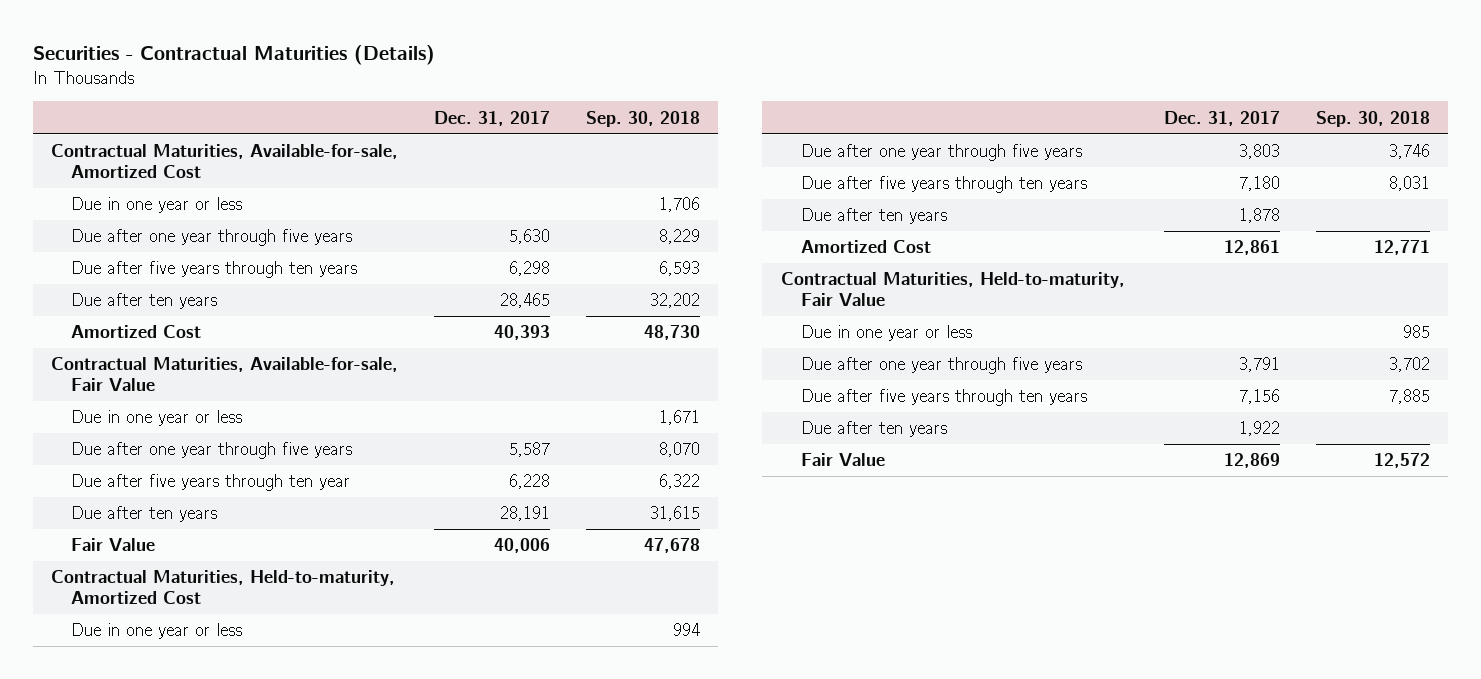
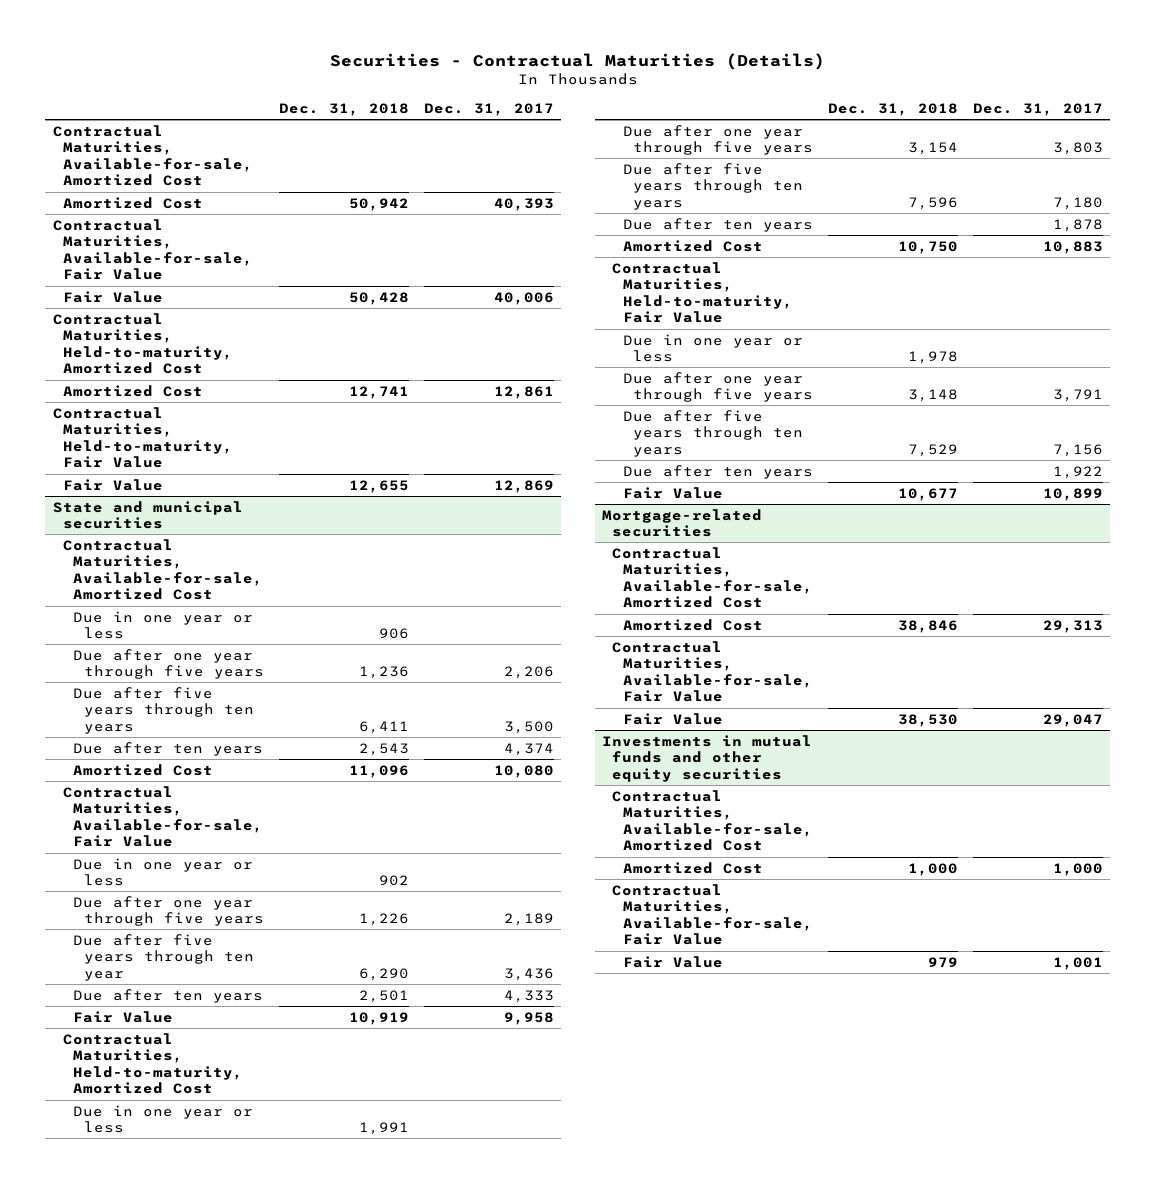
[586,110,701,127] Sep. 30, 2018 -> none
none -> [278,103,409,117] Dec. 31, 2018
[71,197,243,214] Due in one year or less -> none
[71,229,353,247] Due after one year through five years -> none
[71,261,358,279] Due after five years through ten years -> none
[71,293,218,310] Due after ten years -> none
[71,410,243,427] Due in one year or less -> none
[71,442,353,460] Due after one year through five years -> none
[71,474,351,492] Due after five years through ten year -> none
[71,506,218,523] Due after ten years -> none
[800,240,931,254] Amortized Cost -> [63,384,204,397] Amortized Cost
none -> [52,406,234,469] Contractual Maturities, Held-to-maturity, Fair Value
[800,453,885,467] Fair Value -> [63,478,164,491] Fair Value
none -> [52,500,243,530] State and municipal securities
none -> [63,538,264,601] Contractual Maturities, Available-for-sale, Amortized Cost
none -> [73,648,264,680] Due after one year through five years
none -> [73,686,254,734] Due after five years through ten years
none -> [73,741,264,756] Due after ten years
none -> [73,763,214,776] Amortized Cost
none -> [63,785,264,848] Contractual Maturities, Available-for-sale, Fair Value
none -> [73,857,254,887] Due in one year or less
none -> [73,895,264,927] Due after one year through five years
none -> [73,933,254,981] Due after five years through ten year
none -> [73,988,264,1003] Due after ten years
none -> [73,1010,174,1023] Fair Value
none -> [63,1032,244,1095] Contractual Maturities, Held-to-maturity, Amortized Cost
none -> [73,1104,254,1134] Due in one year or less
none -> [622,239,763,252] Amortized Cost
none -> [622,486,723,499] Fair Value
none -> [602,508,763,538] Mortgage-related securities
none -> [612,546,813,609] Contractual Maturities, Available-for-sale, Amortized Cost
none -> [622,618,763,631] Amortized Cost
none -> [612,640,813,703] Contractual Maturities, Available-for-sale, Fair Value
none -> [622,712,723,725] Fair Value
none -> [602,734,813,782] Investments in mutual funds and other equity securities
none -> [612,789,813,852] Contractual Maturities, Available-for-sale, Amortized Cost
none -> [622,861,763,874] Amortized Cost
none -> [612,883,813,946] Contractual Maturities, Available-for-sale, Fair Value
none -> [622,955,723,968] Fair Value

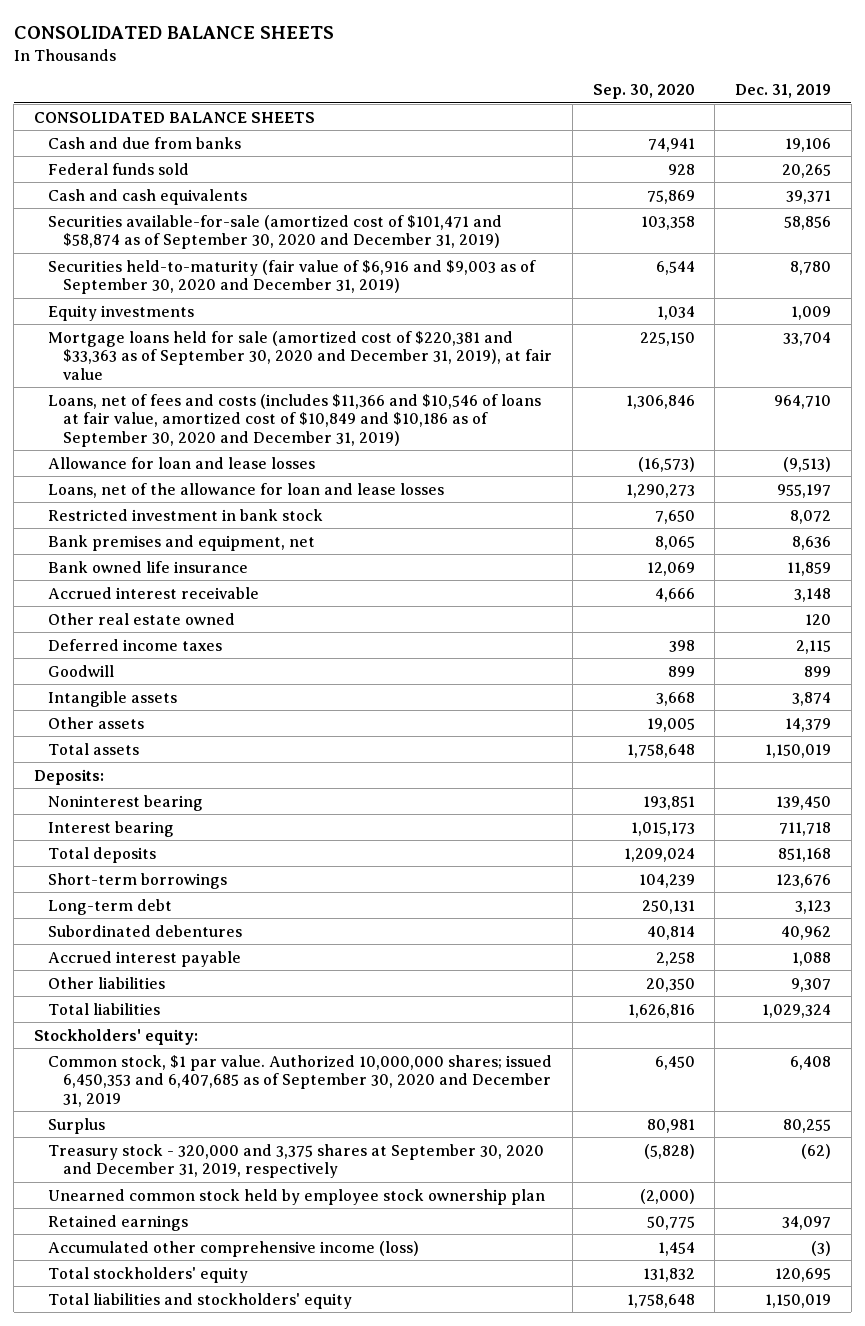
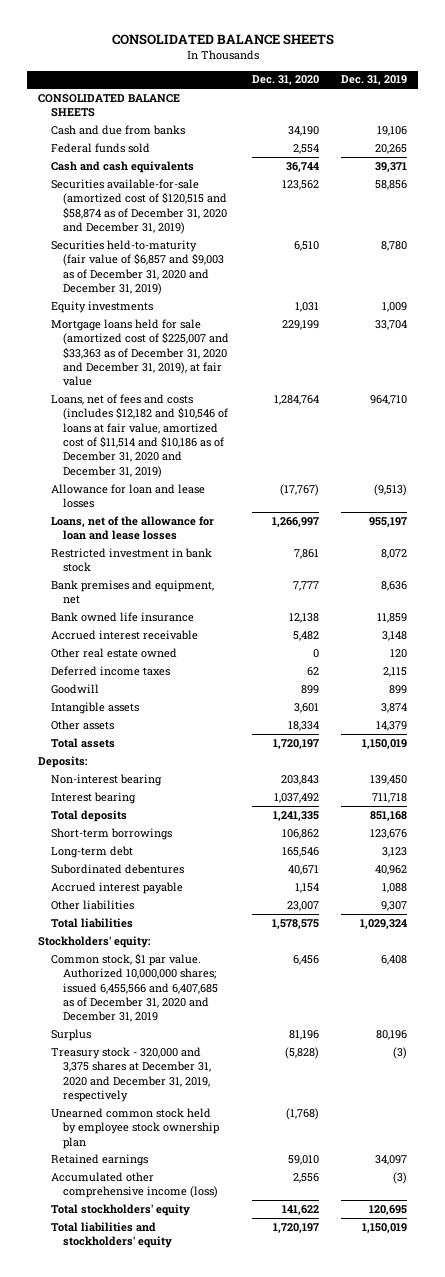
[592,84,695,100] Sep. 30, 2020 -> none
none -> [251,75,319,86] Dec. 31, 2020
[48,214,503,250] Securities available-for-sale (amortized cost of $101,471 and $58,874 as of September 30, 2020 and December 31, 2019) -> [50,178,228,235] Securities available-for-sale (amortized cost of $120,515 and $58,874 as of December 31, 2020 and December 31, 2019)
[48,259,537,295] Securities held-to-maturity (fair value of $6,916 and $9,003 as of September 30, 2020 and December 31, 2019) -> [50,239,225,296] Securities held-to-maturity (fair value of $6,857 and $9,003 as of December 31, 2020 and December 31, 2019)
[48,330,552,380] Mortgage loans held for sale (amortized cost of $220,381 and $33,363 as of September 30, 2020 and December 31, 2019), at fair value -> [50,318,230,387] Mortgage loans held for sale (amortized cost of $225,007 and $33,363 as of December 31, 2020 and December 31, 2019), at fair value
[48,393,542,447] Loans, net of fees and costs (includes $11,366 and $10,546 of loans at fair value, amortized cost of $10,849 and $10,186 as of September 30, 2020 and December 31, 2019) -> [50,393,229,478] Loans, net of fees and costs (includes $12,182 and $10,546 of loans at fair value, amortized cost of $11,514 and $10,186 as of December 31, 2020 and December 31, 2019)
[48,794,204,811] Noninterest bearing -> [50,773,162,786] Non-interest bearing
[48,1054,553,1107] Common stock, $1 par value. Authorized 10,000,000 shares; issued 6,450,353 and 6,407,685 as of September 30, 2020 and December 31, 2019 -> [50,952,219,1023] Common stock, $1 par value. Authorized 10,000,000 shares; issued 6,455,566 and 6,407,685 as of December 31, 2020 and December 31, 2019
[782,1118,831,1133] 80,255 -> [376,1029,408,1040] 80,196
[48,1143,545,1179] Treasury stock - 320,000 and 3,375 shares at September 30, 2020 and December 31, 2019, respectively -> [50,1046,212,1103] Treasury stock - 320,000 and 3,375 shares at December 31, 2020 and December 31, 2019, respectively
[800,1143,831,1159] (62) -> [393,1046,408,1059] (3)

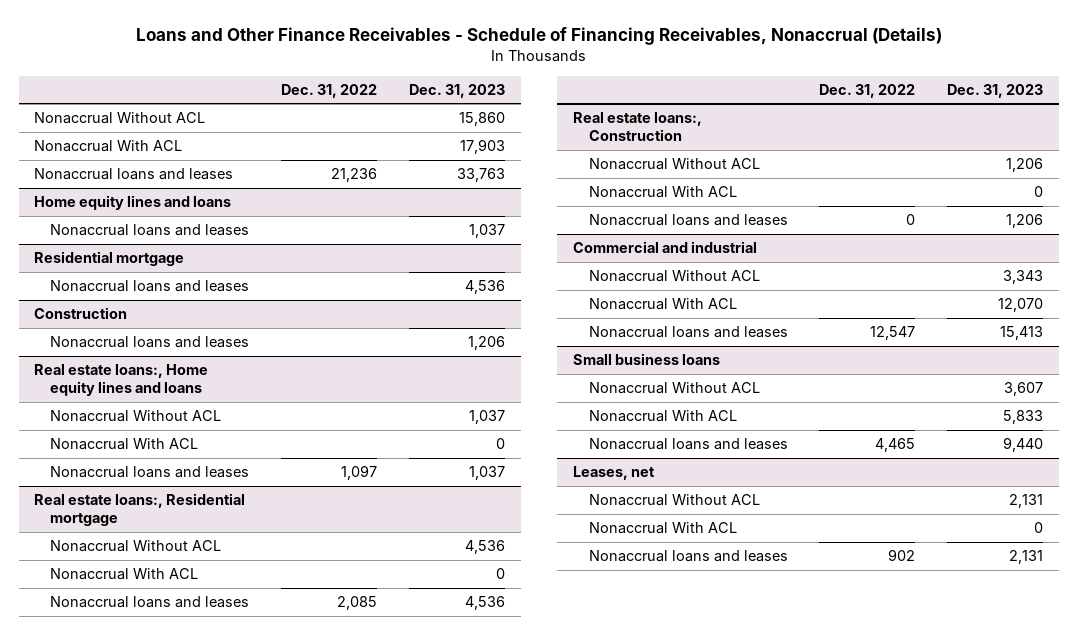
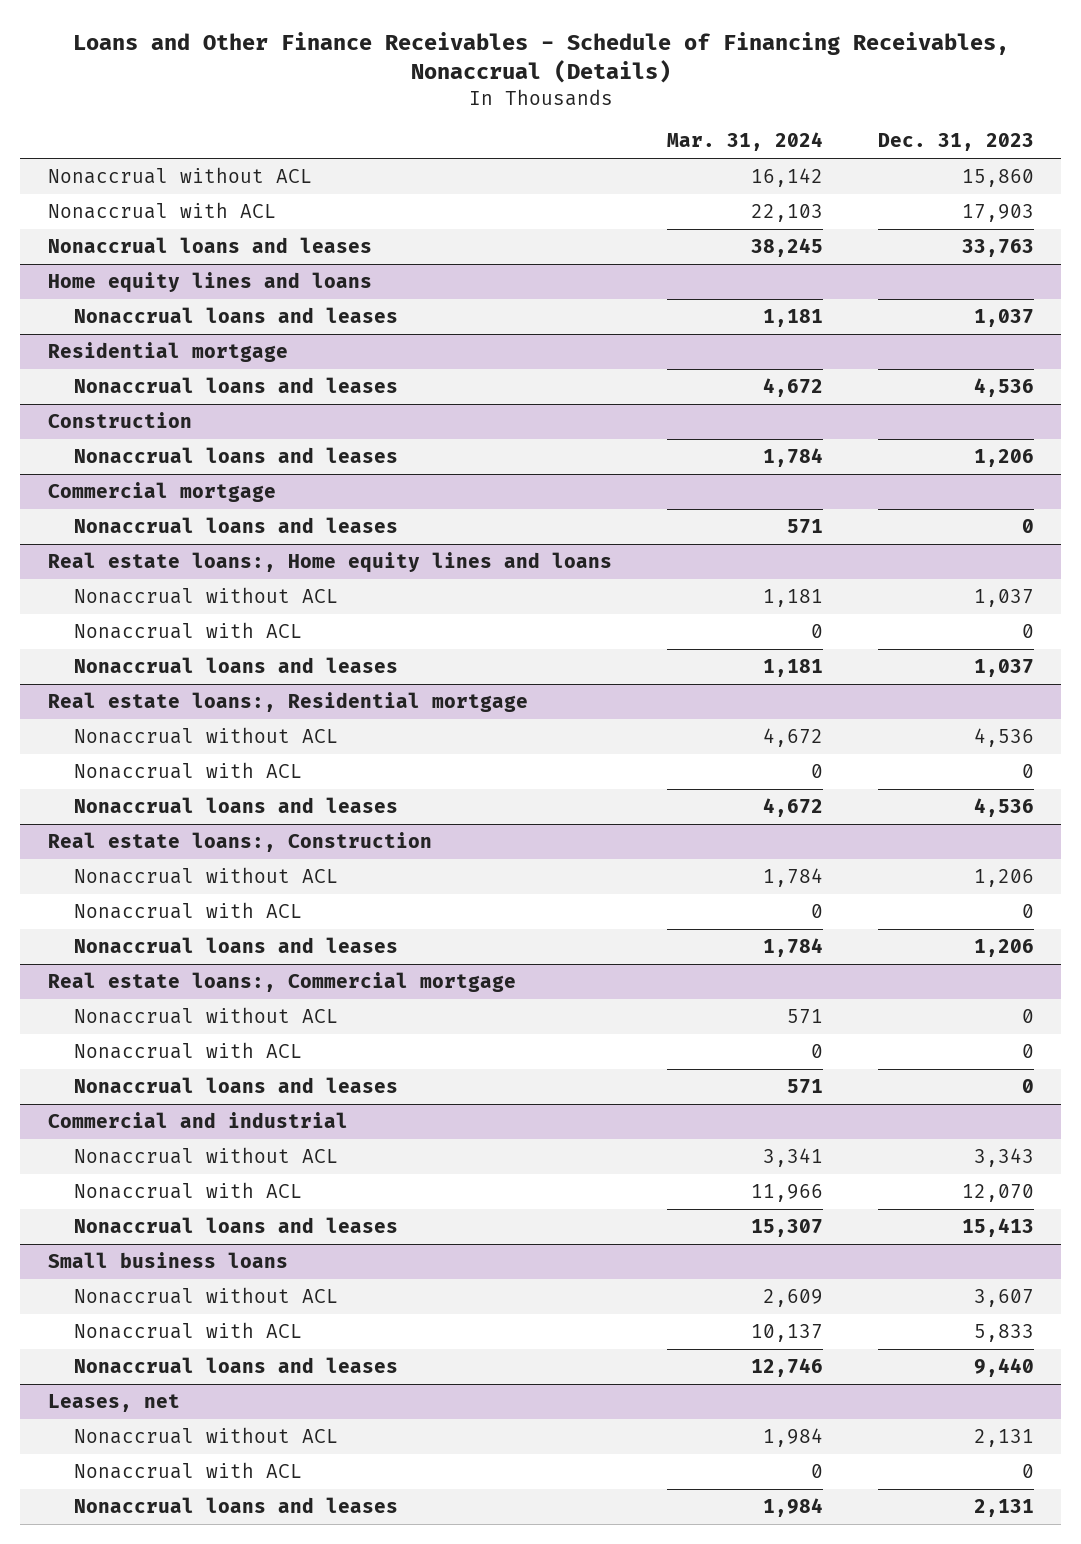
[280,83,377,98] Dec. 31, 2022 -> none
none -> [666,132,823,152] Mar. 31, 2024
[34,112,206,125] Nonaccrual Without ACL -> [47,166,312,184] Nonaccrual without ACL
[34,140,183,153] Nonaccrual With ACL -> [47,201,276,219] Nonaccrual with ACL
none -> [47,481,276,502] Commercial mortgage
none -> [74,516,399,533] Nonaccrual loans and leases
[50,410,222,423] Nonaccrual Without ACL -> [74,586,339,604] Nonaccrual without ACL
[50,438,199,451] Nonaccrual With ACL -> [74,621,303,639] Nonaccrual with ACL
[50,540,222,553] Nonaccrual Without ACL -> [74,726,339,744] Nonaccrual without ACL
[50,568,199,581] Nonaccrual With ACL -> [74,761,303,779] Nonaccrual with ACL
[588,158,760,171] Nonaccrual Without ACL -> [74,866,339,884] Nonaccrual without ACL
[588,186,737,199] Nonaccrual With ACL -> [74,901,303,919] Nonaccrual with ACL
none -> [47,971,516,992] Real estate loans:, Commercial mortgage
none -> [74,1006,339,1024] Nonaccrual without ACL
none -> [74,1041,303,1059] Nonaccrual with ACL
none -> [74,1076,399,1093] Nonaccrual loans and leases
[588,270,760,283] Nonaccrual Without ACL -> [74,1146,339,1164] Nonaccrual without ACL
[588,298,737,311] Nonaccrual With ACL -> [74,1181,303,1199] Nonaccrual with ACL
[588,382,760,395] Nonaccrual Without ACL -> [74,1286,339,1304] Nonaccrual without ACL
[588,410,737,423] Nonaccrual With ACL -> [74,1321,303,1339] Nonaccrual with ACL
[588,494,760,507] Nonaccrual Without ACL -> [74,1426,339,1444] Nonaccrual without ACL
[588,522,737,535] Nonaccrual With ACL -> [74,1461,303,1479] Nonaccrual with ACL

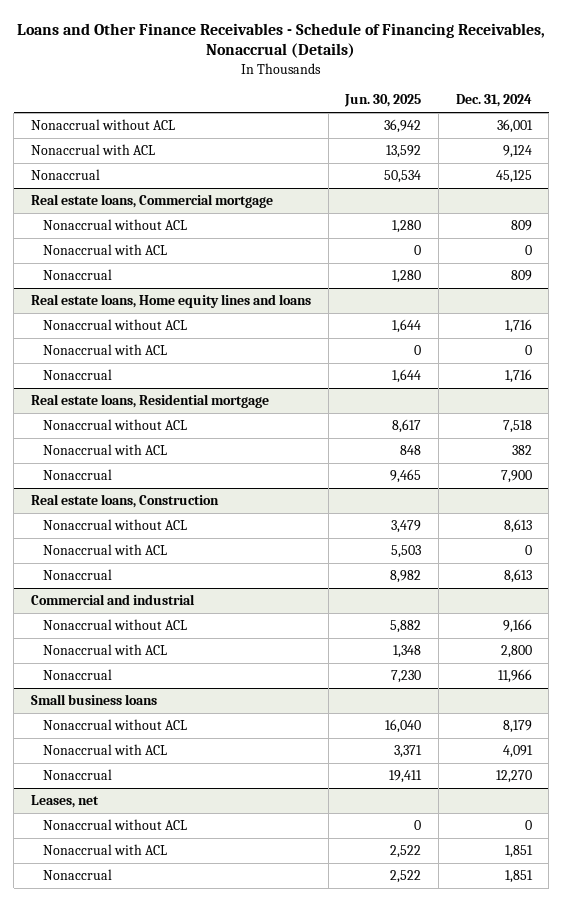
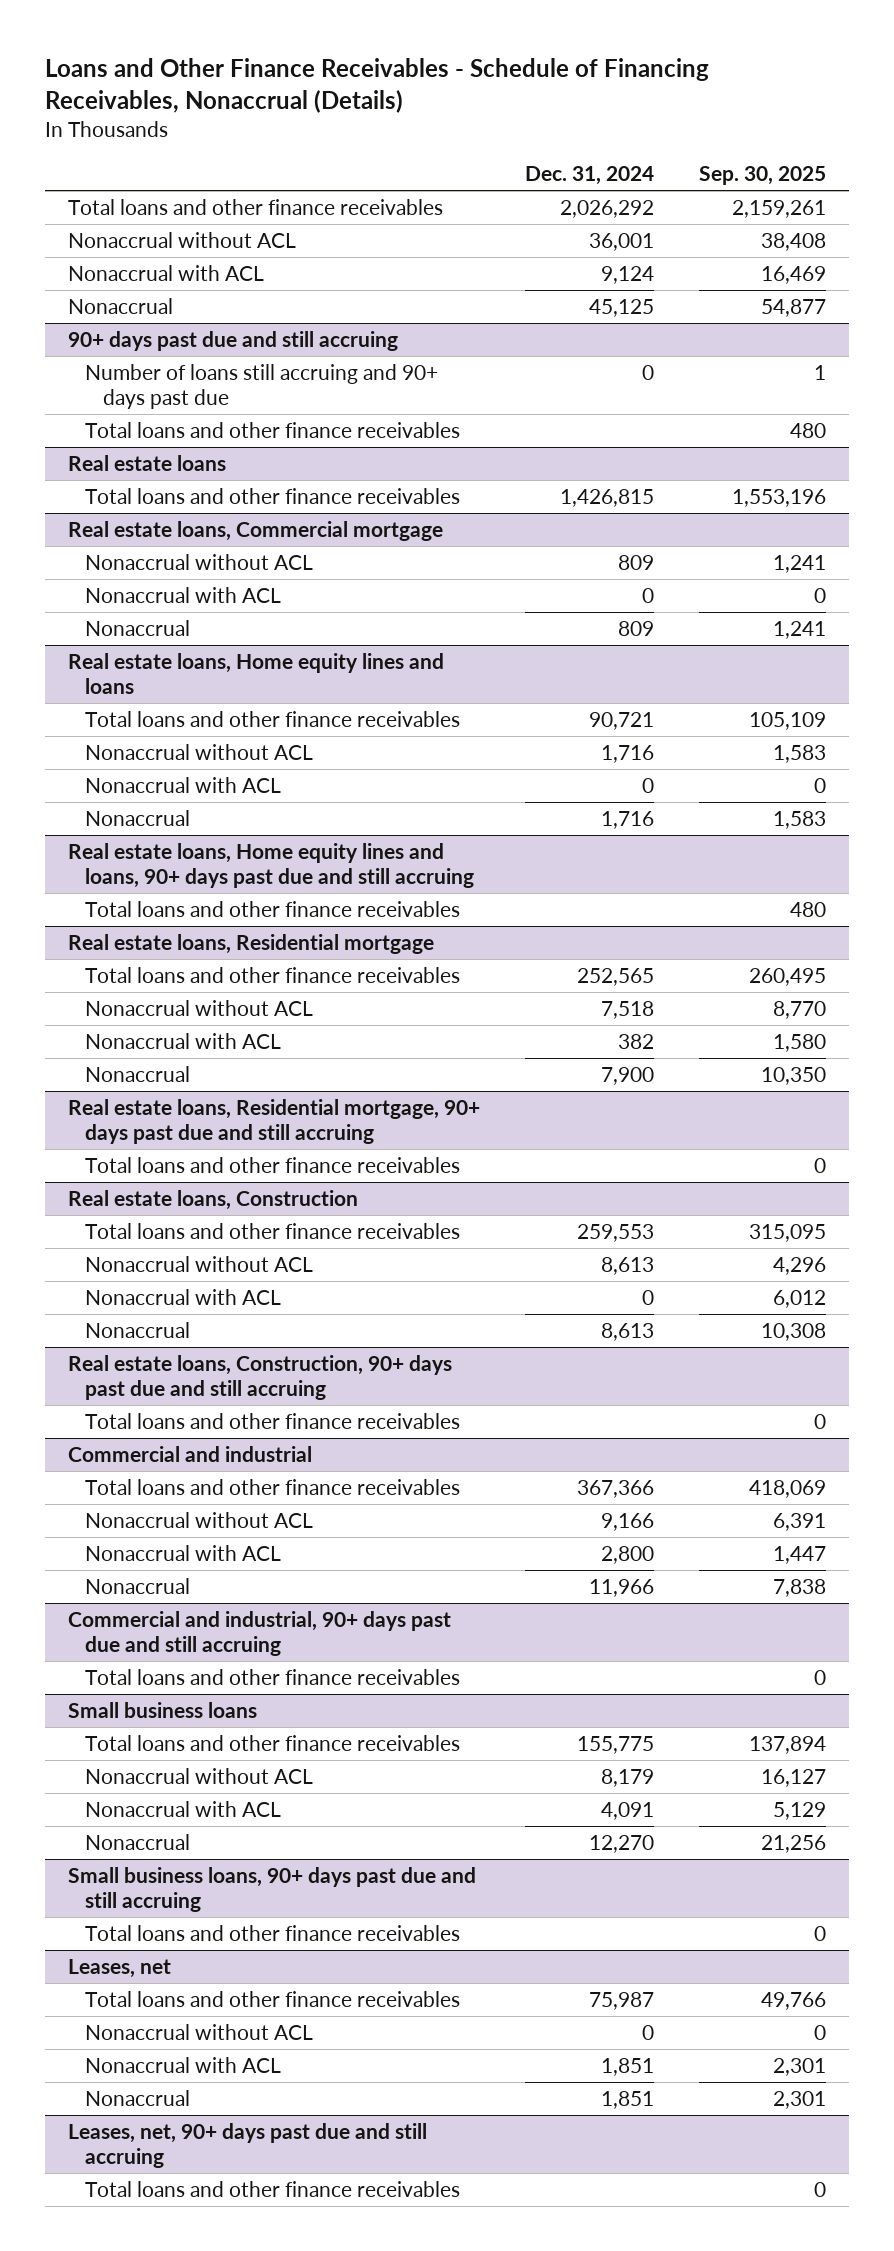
[344,94,422,108] Jun. 30, 2025 -> none
none -> [699,166,827,186] Sep. 30, 2025
none -> [67,198,443,215] Total loans and other finance receivables
none -> [67,330,398,351] 90+ days past due and still accruing
none -> [85,363,439,410] Number of loans still accruing and 90+ days past due
none -> [85,421,461,438] Total loans and other finance receivables
none -> [67,454,226,471] Real estate loans
none -> [85,487,461,504] Total loans and other finance receivables
none -> [85,710,461,727] Total loans and other finance receivables
none -> [67,842,475,889] Real estate loans, Home equity lines and loans, 90+ days past due and still accruing
none -> [85,900,461,917] Total loans and other finance receivables
none -> [85,966,461,983] Total loans and other finance receivables
none -> [67,1098,480,1145] Real estate loans, Residential mortgage, 90+ days past due and still accruing
none -> [85,1156,461,1173] Total loans and other finance receivables
none -> [85,1222,461,1239] Total loans and other finance receivables
none -> [67,1354,452,1401] Real estate loans, Construction, 90+ days past due and still accruing
none -> [85,1412,461,1429] Total loans and other finance receivables
none -> [85,1478,461,1495] Total loans and other finance receivables
none -> [67,1610,451,1657] Commercial and industrial, 90+ days past due and still accruing
none -> [85,1668,461,1685] Total loans and other finance receivables
none -> [85,1734,461,1751] Total loans and other finance receivables
none -> [67,1866,476,1913] Small business loans, 90+ days past due and still accruing
none -> [85,1924,461,1941] Total loans and other finance receivables
none -> [85,1990,461,2007] Total loans and other finance receivables
none -> [67,2122,427,2169] Leases, net, 90+ days past due and still accruing
none -> [85,2180,461,2197] Total loans and other finance receivables

